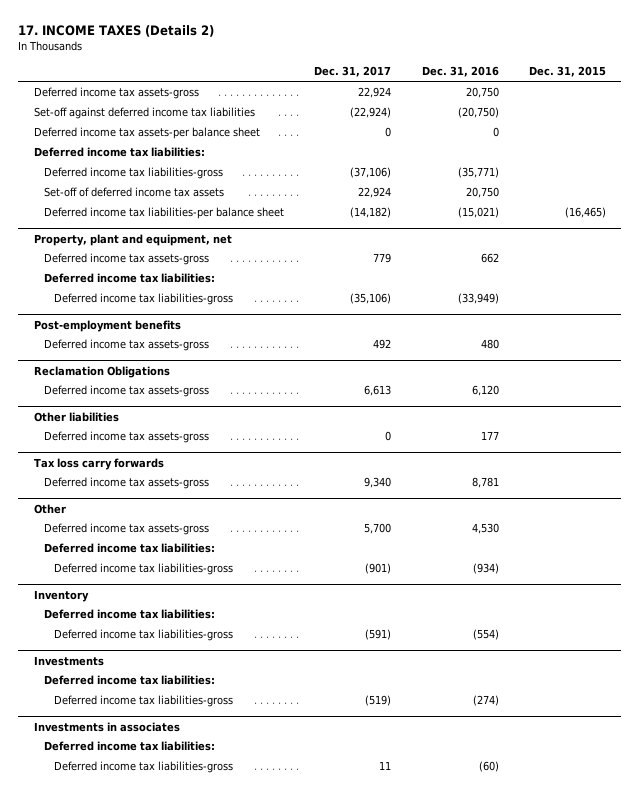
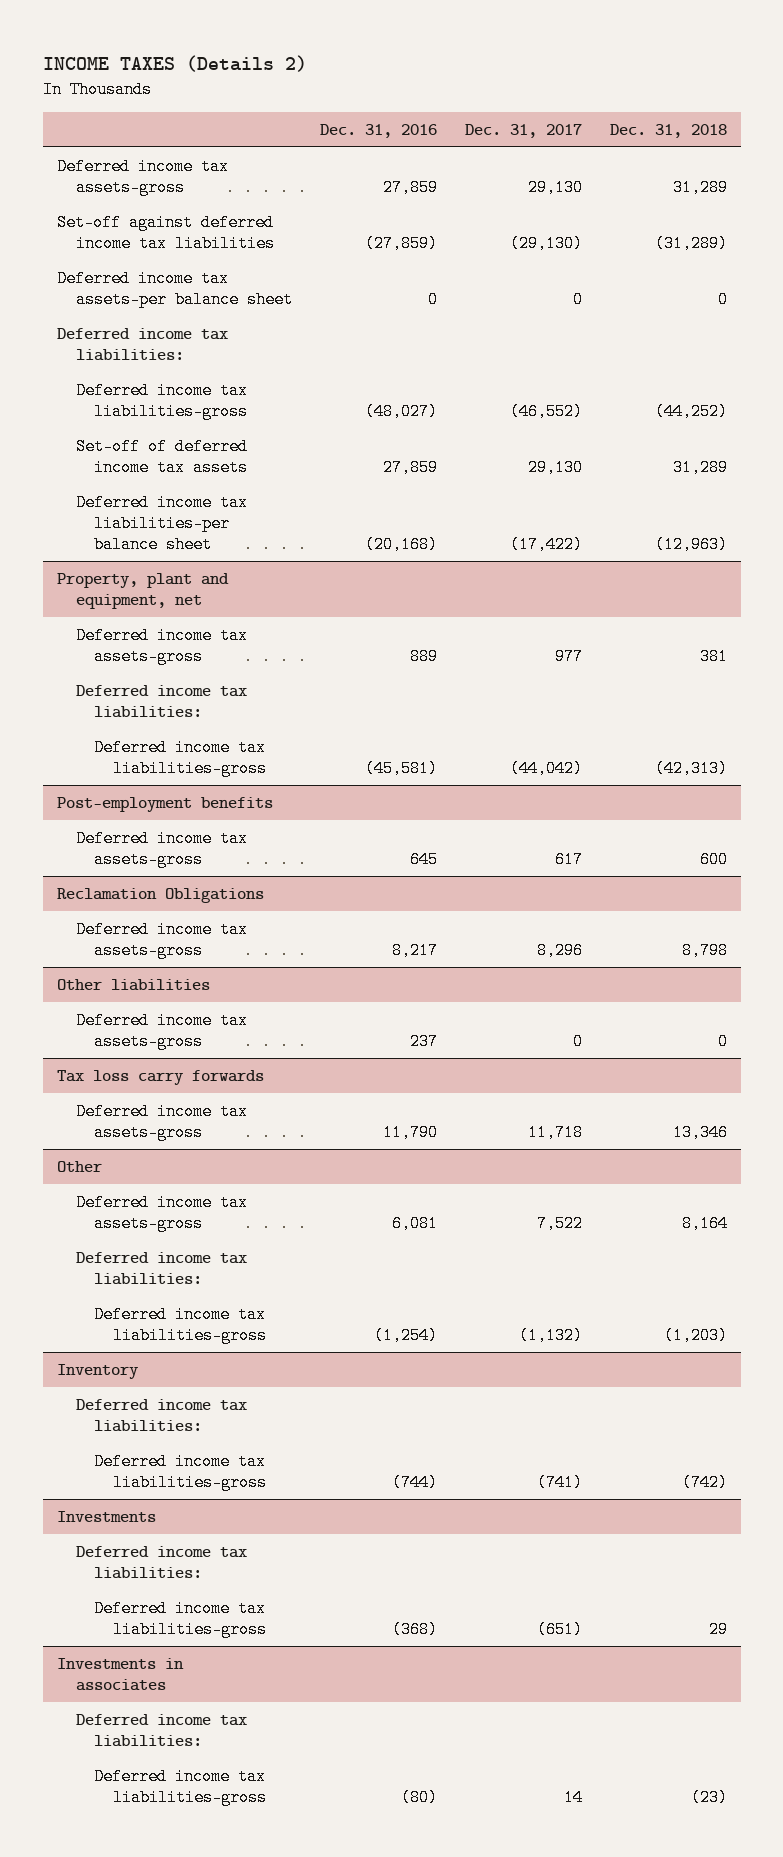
[18,25,215,38] 17. INCOME TAXES (Details 2) -> [42,55,307,73] INCOME TAXES (Details 2)
[529,66,607,78] Dec. 31, 2015 -> none
none -> [609,123,727,138] Dec. 31, 2018
[358,86,392,98] 22,924 -> [527,178,583,196] 29,130
[465,86,499,98] 20,750 -> [382,178,438,196] 27,859
[350,106,392,118] (22,924) -> [509,234,583,252] (29,130)
[457,106,499,118] (20,750) -> [364,234,438,252] (27,859)
[350,166,392,178] (37,106) -> [509,402,583,420] (46,552)
[457,166,499,178] (35,771) -> [364,402,438,420] (48,027)
[358,186,392,198] 22,924 -> [527,458,583,476] 29,130
[465,186,499,198] 20,750 -> [382,458,438,476] 27,859
[350,206,392,218] (14,182) -> [509,536,583,554] (17,422)
[457,206,499,218] (15,021) -> [364,536,438,554] (20,168)
[373,252,392,263] 779 -> [554,647,583,665] 977
[480,252,499,263] 662 -> [409,647,438,665] 889
[350,292,392,304] (35,106) -> [509,759,583,777] (44,042)
[457,292,499,304] (33,949) -> [364,759,438,777] (45,581)
[373,338,392,349] 492 -> [554,850,583,868] 617
[480,338,499,349] 480 -> [409,850,438,868] 645
[364,384,392,396] 6,613 -> [536,941,583,959] 8,296
[471,384,499,396] 6,120 -> [391,941,438,959] 8,217
[480,430,499,440] 177 -> [409,1032,438,1050] 237
[364,476,392,488] 9,340 -> [527,1123,583,1141] 11,718
[471,476,499,488] 8,781 -> [382,1123,438,1141] 11,790
[364,522,392,534] 5,700 -> [536,1214,583,1232] 7,522
[471,522,499,534] 4,530 -> [391,1214,438,1232] 6,081
[365,562,392,574] (901) -> [518,1326,583,1344] (1,132)
[472,562,499,574] (934) -> [373,1326,438,1344] (1,254)
[365,628,392,640] (591) -> [536,1473,583,1491] (741)
[472,628,499,640] (554) -> [391,1473,438,1491] (744)
[365,694,392,706] (519) -> [536,1620,583,1638] (651)
[472,694,499,706] (274) -> [391,1620,438,1638] (368)
[379,760,392,770] 11 -> [563,1788,583,1806] 14
[478,760,499,772] (60) -> [400,1788,438,1806] (80)

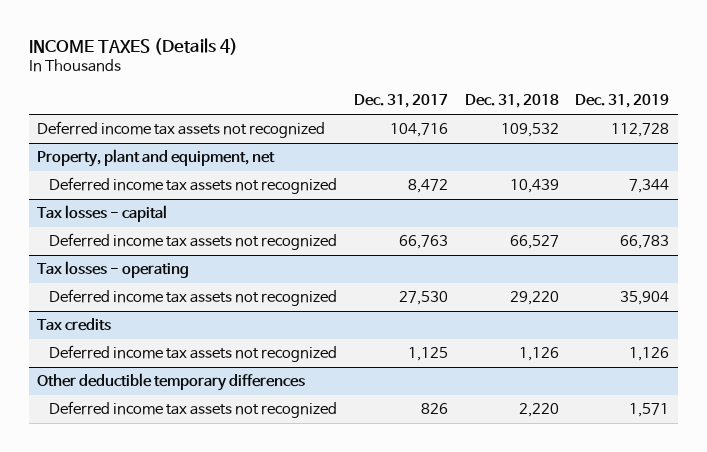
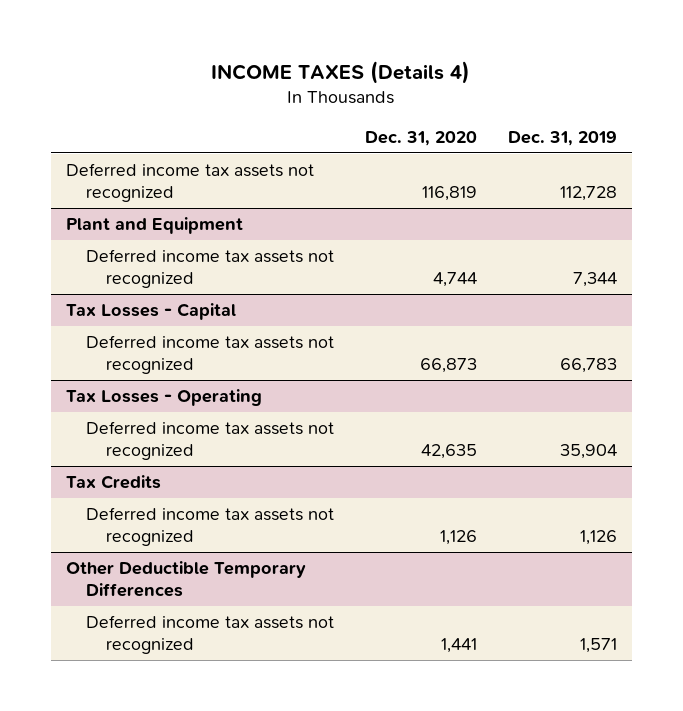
[353,94,448,109] Dec. 31, 2017 -> none
[464,94,559,109] Dec. 31, 2018 -> none
none -> [364,130,477,146] Dec. 31, 2020
[37,149,276,168] Property, plant and equipment, net -> [66,217,244,235] Plant and Equipment
[37,205,168,223] Tax losses - capital -> [66,303,237,321] Tax Losses - Capital
[37,261,190,279] Tax losses - operating -> [66,389,263,407] Tax Losses - Operating
[37,318,112,332] Tax credits -> [66,475,162,490] Tax Credits
[37,373,306,392] Other deductible temporary differences -> [66,561,307,598] Other Deductible Temporary Differences

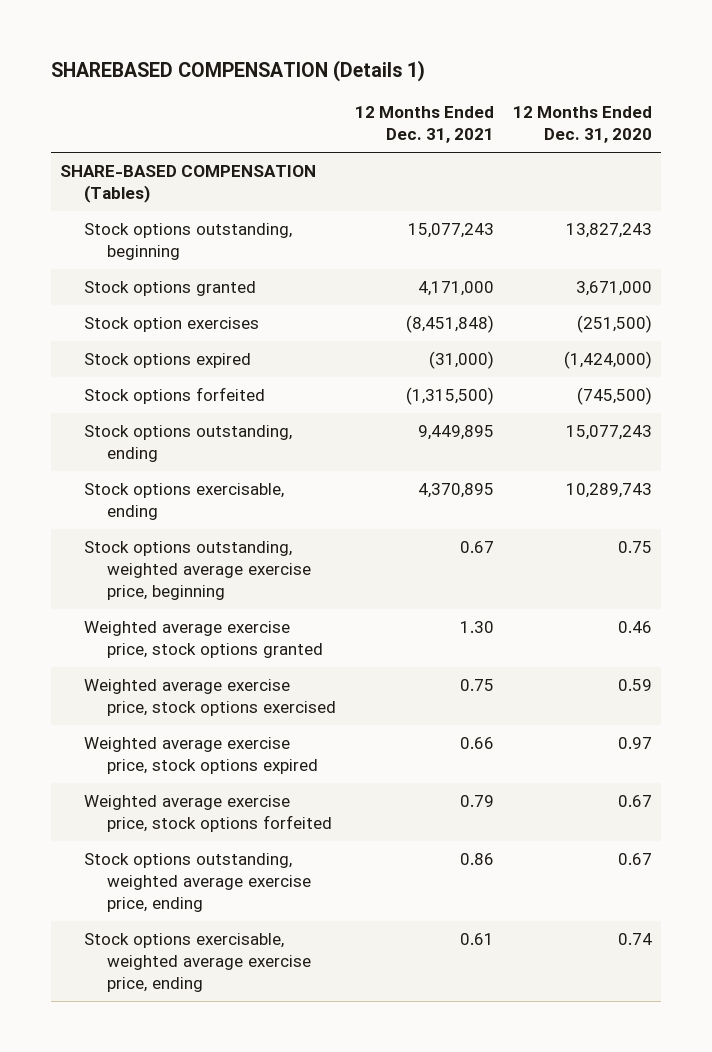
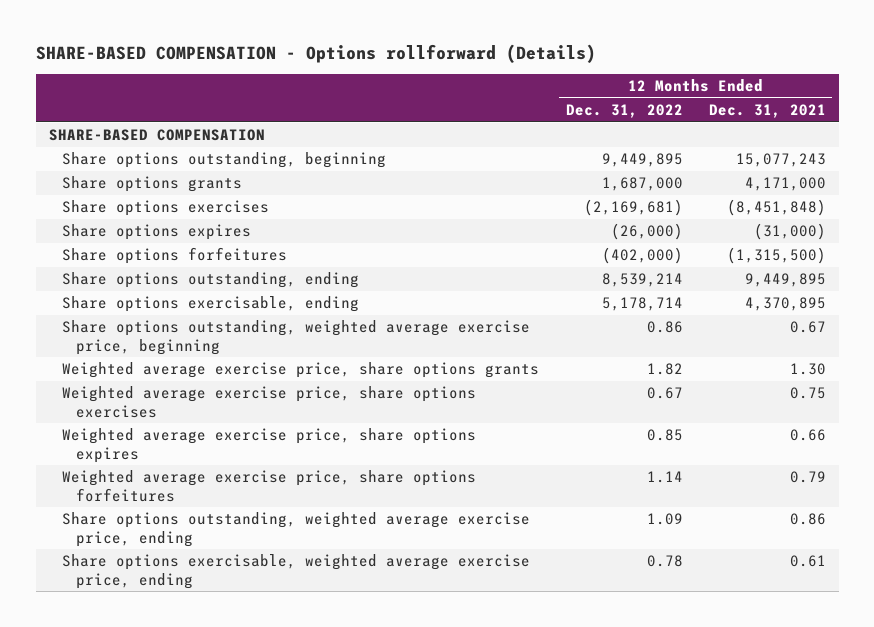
[51,60,426,83] SHAREBASED COMPENSATION (Details 1) -> [35,44,596,64] SHARE-BASED COMPENSATION - Options rollforward (Details)
[512,106,652,144] 12 Months Ended Dec. 31, 2020 -> none
none -> [565,103,683,118] Dec. 31, 2022
[60,164,317,203] SHARE-BASED COMPENSATION (Tables) -> [48,129,265,142] SHARE-BASED COMPENSATION
[83,222,292,260] Stock options outstanding, beginning -> [62,152,387,169] Share options outstanding, beginning
[83,280,256,296] Stock options granted -> [62,176,243,193] Share options grants
[83,316,259,332] Stock option exercises -> [62,200,270,217] Share options exercises
[83,352,251,368] Stock options expired -> [62,224,252,241] Share options expires
[83,386,265,404] Stock options forfeited -> [62,247,288,265] Share options forfeitures
[83,424,292,462] Stock options outstanding, ending -> [62,272,360,289] Share options outstanding, ending
[83,482,284,520] Stock options exercisable, ending -> [62,296,360,313] Share options exercisable, ending
[83,540,311,600] Stock options outstanding, weighted average exercise price, beginning -> [62,320,531,355] Share options outstanding, weighted average exercise price, beginning
[83,620,323,658] Weighted average exercise price, stock options granted -> [62,362,540,379] Weighted average exercise price, share options grants
[83,678,336,716] Weighted average exercise price, stock options exercised -> [62,386,477,418] Weighted average exercise price, share options exercises
[83,736,318,774] Weighted average exercise price, stock options expired -> [62,428,477,463] Weighted average exercise price, share options expires
[83,794,332,832] Weighted average exercise price, stock options forfeited -> [62,470,477,502] Weighted average exercise price, share options forfeitures
[83,852,311,912] Stock options outstanding, weighted average exercise price, ending -> [62,512,531,547] Share options outstanding, weighted average exercise price, ending
[83,932,311,992] Stock options exercisable, weighted average exercise price, ending -> [62,554,531,589] Share options exercisable, weighted average exercise price, ending

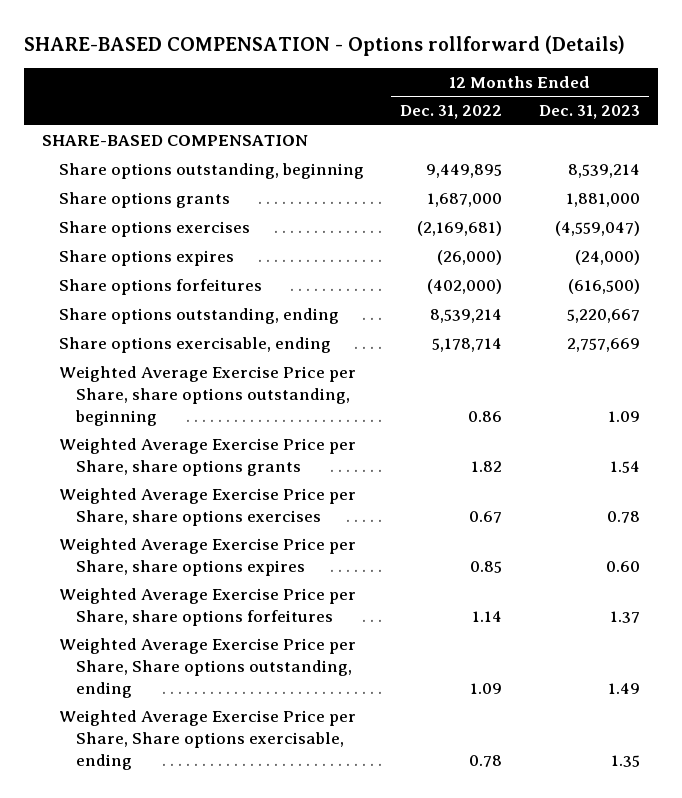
[708,103,826,118] Dec. 31, 2021 -> none
none -> [538,105,640,120] Dec. 31, 2023
[62,320,531,355] Share options outstanding, weighted average exercise price, beginning -> [59,366,357,426] Weighted Average Exercise Price per Share, share options outstanding, beginning
[62,362,540,379] Weighted average exercise price, share options grants -> [59,438,357,477] Weighted Average Exercise Price per Share, share options grants
[62,386,477,418] Weighted average exercise price, share options exercises -> [59,488,357,527] Weighted Average Exercise Price per Share, share options exercises
[62,428,477,463] Weighted average exercise price, share options expires -> [59,538,357,577] Weighted Average Exercise Price per Share, share options expires
[62,470,477,502] Weighted average exercise price, share options forfeitures -> [59,588,357,627] Weighted Average Exercise Price per Share, share options forfeitures
[62,512,531,547] Share options outstanding, weighted average exercise price, ending -> [59,638,357,698] Weighted Average Exercise Price per Share, Share options outstanding, ending
[62,554,531,589] Share options exercisable, weighted average exercise price, ending -> [59,710,357,770] Weighted Average Exercise Price per Share, Share options exercisable, ending

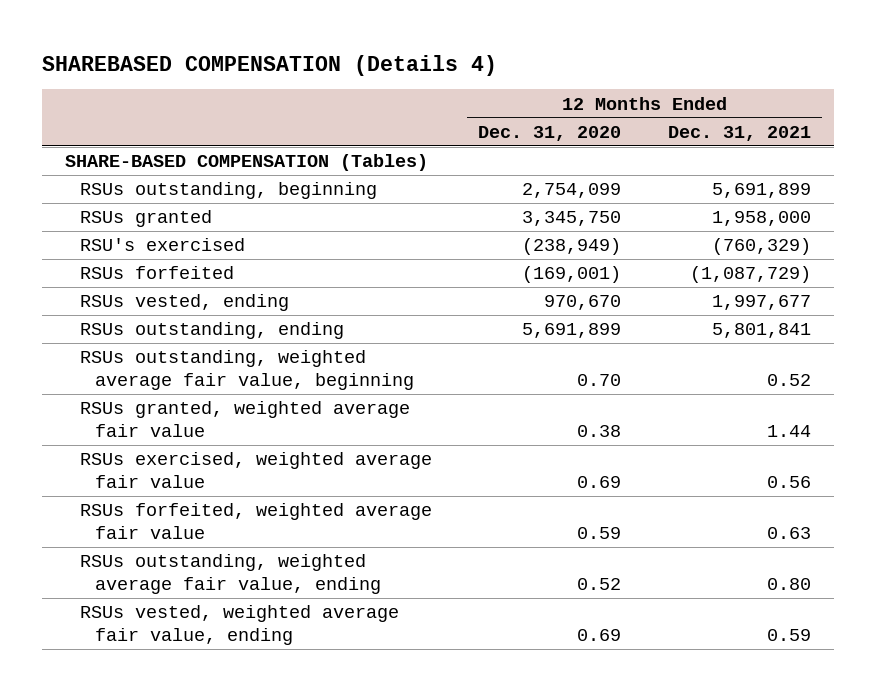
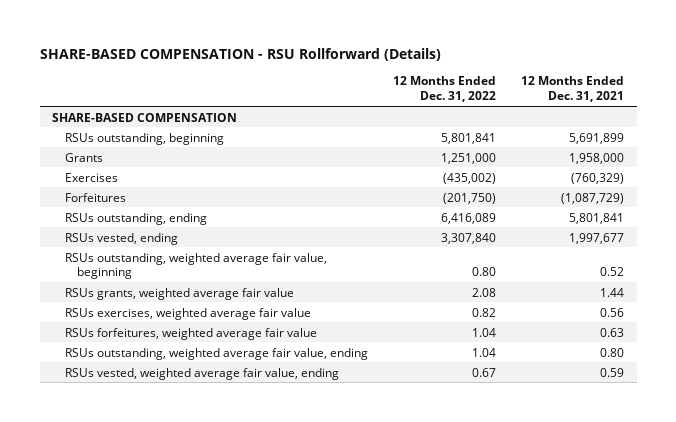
[41,54,497,76] SHAREBASED COMPENSATION (Details 4) -> [39,47,441,61] SHARE-BASED COMPENSATION - RSU Rollforward (Details)
[478,125,622,141] Dec. 31, 2020 -> none
none -> [392,76,496,103] 12 Months Ended Dec. 31, 2022
[64,154,428,172] SHARE-BASED COMPENSATION (Tables) -> [52,112,238,122] SHARE-BASED COMPENSATION
[79,210,212,228] RSUs granted -> [64,152,103,162] Grants
[79,238,245,252] RSU's exercised -> [64,172,118,182] Exercises
[79,266,234,280] RSUs forfeited -> [64,192,126,202] Forfeitures
[79,294,289,312] RSUs vested, ending -> [64,232,178,245] RSUs vested, ending
[79,401,410,437] RSUs granted, weighted average fair value -> [64,287,294,300] RSUs grants, weighted average fair value
[79,452,432,488] RSUs exercised, weighted average fair value -> [64,307,311,320] RSUs exercises, weighted average fair value
[79,503,432,539] RSUs forfeited, weighted average fair value -> [64,327,317,340] RSUs forfeitures, weighted average fair value

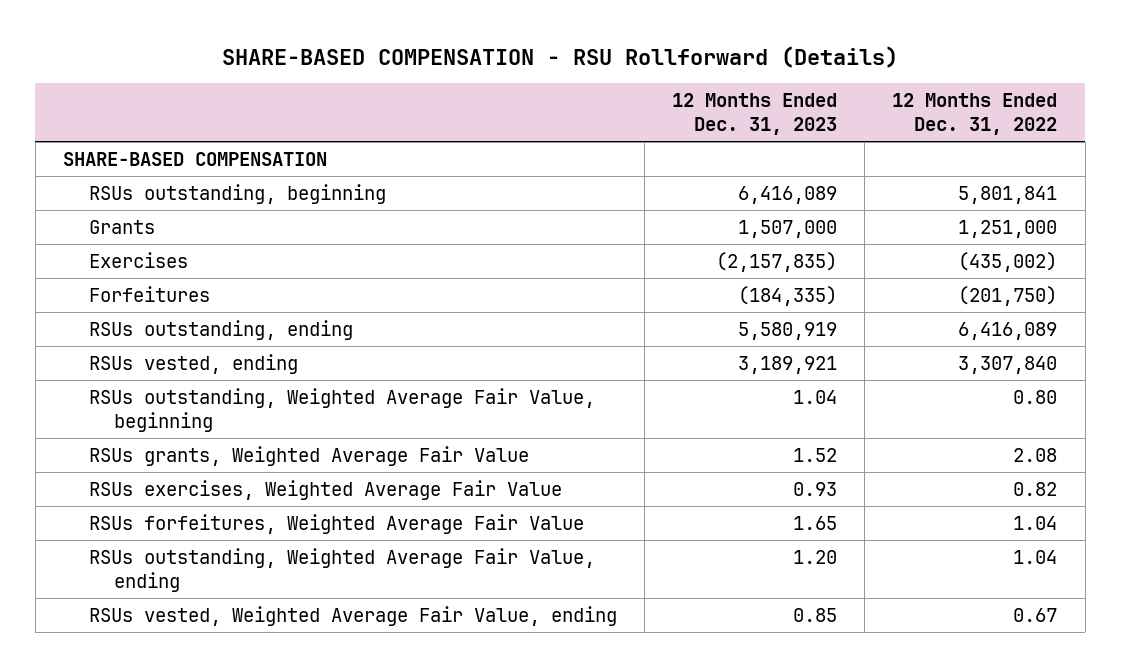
[521,76,625,103] 12 Months Ended Dec. 31, 2021 -> none
none -> [671,93,837,136] 12 Months Ended Dec. 31, 2023
[64,252,327,280] RSUs outstanding, weighted average fair value, beginning -> [88,387,595,432] RSUs outstanding, Weighted Average Fair Value, beginning
[64,287,294,300] RSUs grants, weighted average fair value -> [88,445,529,466] RSUs grants, Weighted Average Fair Value
[64,307,311,320] RSUs exercises, weighted average fair value -> [88,479,562,500] RSUs exercises, Weighted Average Fair Value
[64,327,317,340] RSUs forfeitures, weighted average fair value -> [88,513,584,534] RSUs forfeitures, Weighted Average Fair Value
[64,347,368,360] RSUs outstanding, weighted average fair value, ending -> [88,547,595,592] RSUs outstanding, Weighted Average Fair Value, ending
[64,367,339,380] RSUs vested, weighted average fair value, ending -> [88,605,617,626] RSUs vested, Weighted Average Fair Value, ending

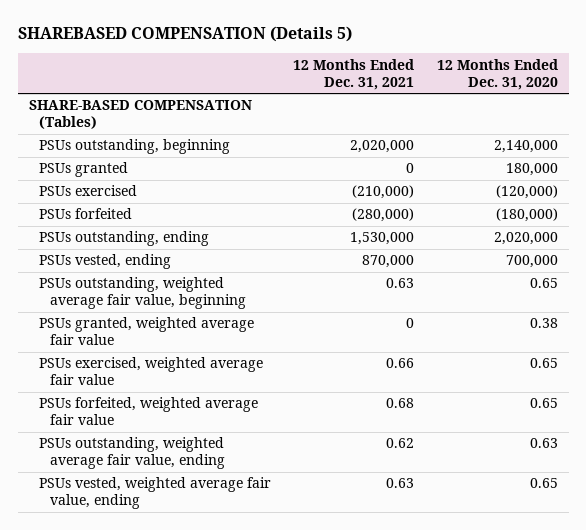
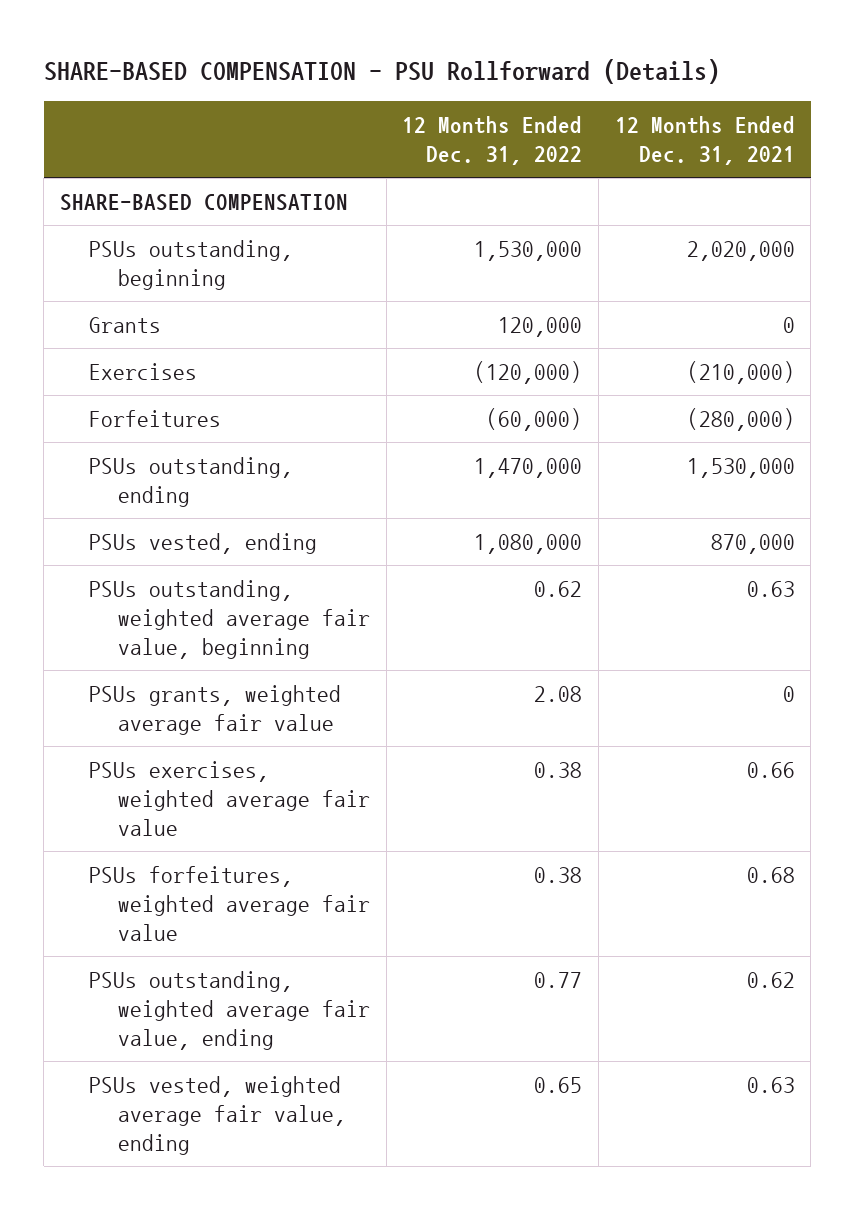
[17,26,352,43] SHAREBASED COMPENSATION (Details 5) -> [43,58,720,84] SHARE-BASED COMPENSATION - PSU Rollforward (Details)
[436,58,558,90] 12 Months Ended Dec. 31, 2020 -> none
none -> [402,115,583,166] 12 Months Ended Dec. 31, 2022
[28,100,252,130] SHARE-BASED COMPENSATION (Tables) -> [59,193,348,211] SHARE-BASED COMPENSATION
[39,162,129,178] PSUs granted -> [88,316,161,333] Grants
[39,185,138,197] PSUs exercised -> [88,362,197,380] Exercises
[39,208,133,220] PSUs forfeited -> [88,409,221,427] Forfeitures
[39,317,255,346] PSUs granted, weighted average fair value -> [88,684,341,735] PSUs grants, weighted average fair value
[39,357,264,386] PSUs exercised, weighted average fair value -> [88,760,371,836] PSUs exercises, weighted average fair value
[39,397,259,426] PSUs forfeited, weighted average fair value -> [88,865,371,941] PSUs forfeitures, weighted average fair value

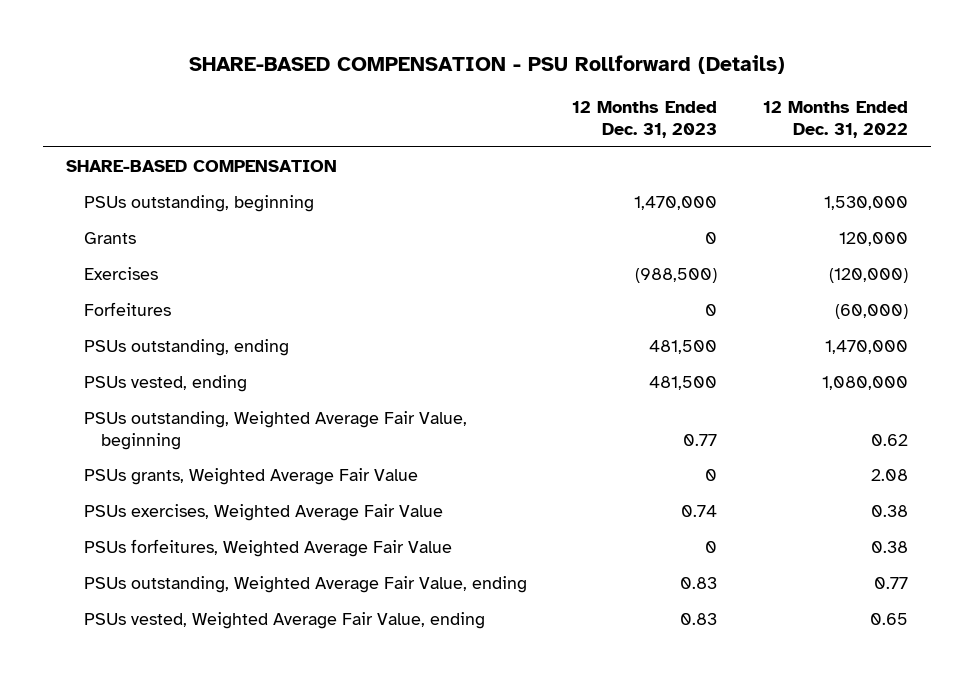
[614,115,795,166] 12 Months Ended Dec. 31, 2021 -> none
none -> [572,101,718,138] 12 Months Ended Dec. 31, 2023
[88,579,371,659] PSUs outstanding, weighted average fair value, beginning -> [83,411,467,450] PSUs outstanding, Weighted Average Fair Value, beginning
[88,684,341,735] PSUs grants, weighted average fair value -> [83,468,418,486] PSUs grants, Weighted Average Fair Value
[88,760,371,836] PSUs exercises, weighted average fair value -> [83,504,443,522] PSUs exercises, Weighted Average Fair Value
[88,865,371,941] PSUs forfeitures, weighted average fair value -> [83,539,452,558] PSUs forfeitures, Weighted Average Fair Value
[88,970,371,1050] PSUs outstanding, weighted average fair value, ending -> [83,576,527,594] PSUs outstanding, Weighted Average Fair Value, ending
[88,1075,347,1155] PSUs vested, weighted average fair value, ending -> [83,612,485,630] PSUs vested, Weighted Average Fair Value, ending

